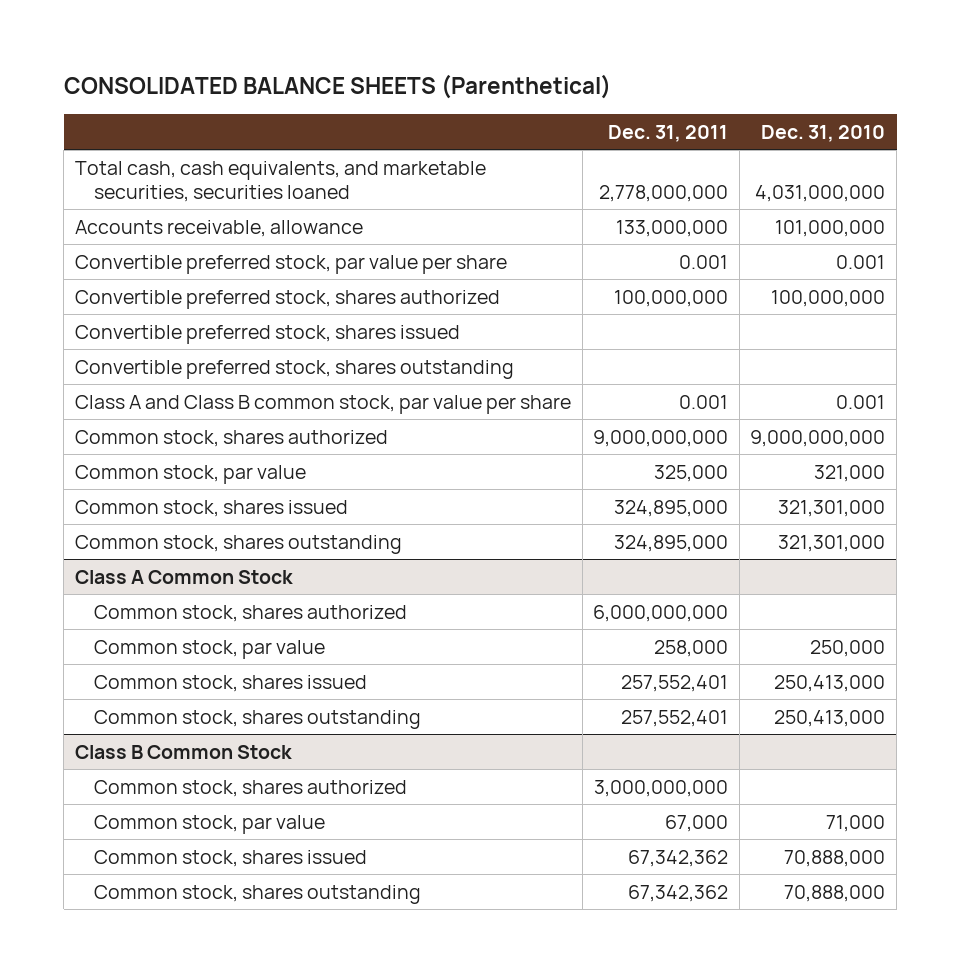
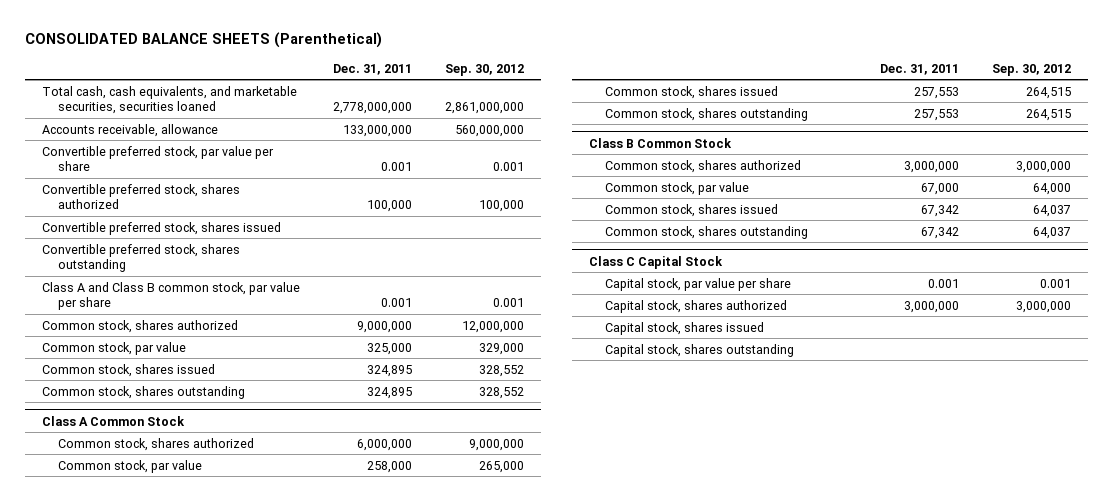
[761,124,886,142] Dec. 31, 2010 -> none
none -> [444,63,524,76] Sep. 30, 2012
[614,289,729,307] 100,000,000 -> [366,200,412,213] 100,000
[593,429,729,447] 9,000,000,000 -> [356,320,412,333] 9,000,000
[614,499,729,517] 324,895,000 -> [366,364,412,377] 324,895
[614,534,729,552] 324,895,000 -> [366,386,412,399] 324,895
[593,604,729,622] 6,000,000,000 -> [356,438,412,451] 6,000,000
[621,674,729,692] 257,552,401 -> [913,86,959,99] 257,553
[621,709,729,727] 257,552,401 -> [913,108,959,121] 257,553
[594,779,729,797] 3,000,000,000 -> [903,160,959,173] 3,000,000
[628,849,729,867] 67,342,362 -> [920,204,959,217] 67,342
[628,884,729,902] 67,342,362 -> [920,226,959,239] 67,342
none -> [588,255,723,269] Class C Capital Stock
none -> [604,277,791,291] Capital stock, par value per share
none -> [604,299,787,313] Capital stock, shares authorized
none -> [604,321,764,335] Capital stock, shares issued
none -> [604,343,794,357] Capital stock, shares outstanding

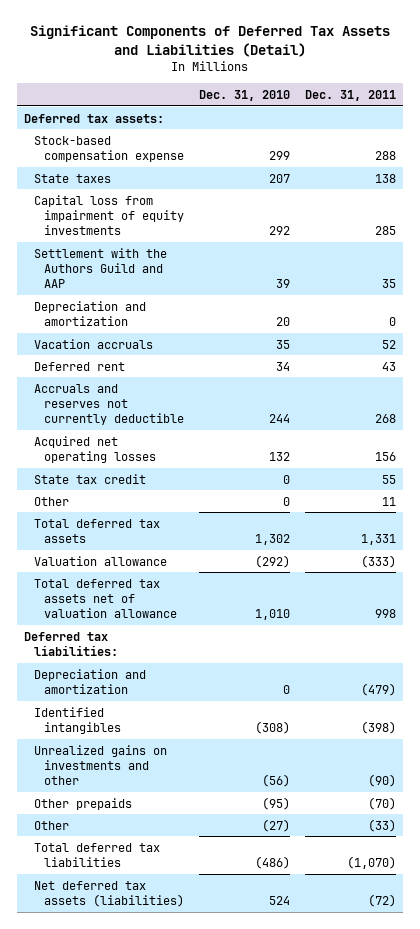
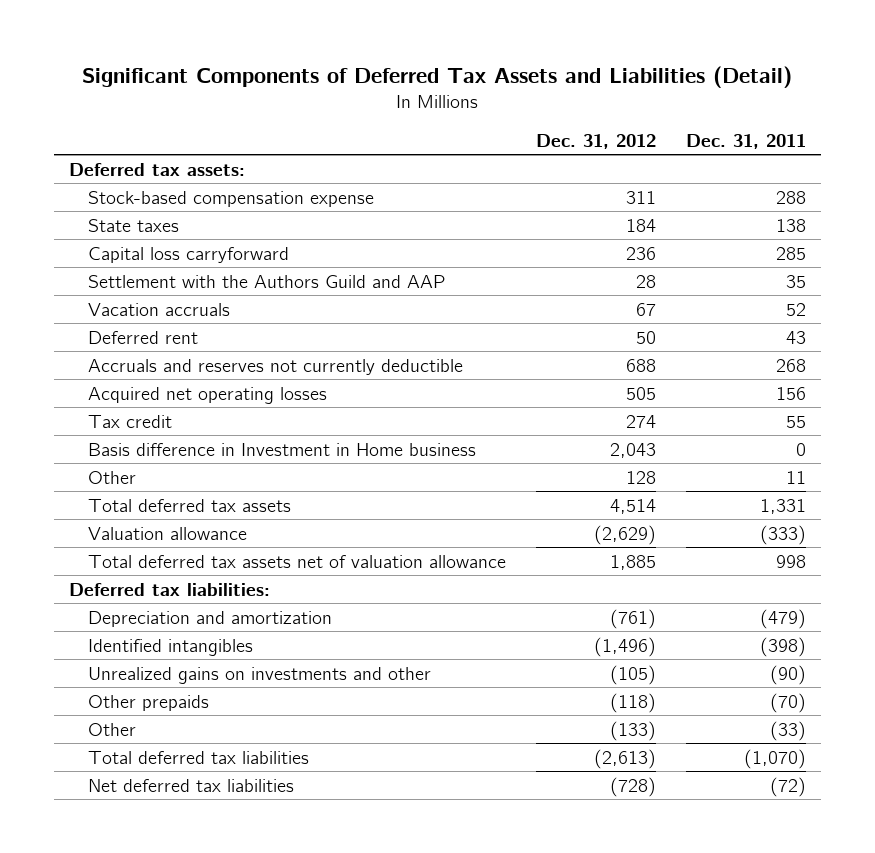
[199,90,291,102] Dec. 31, 2010 -> none
none -> [535,133,656,149] Dec. 31, 2012
[34,194,185,235] Capital loss from impairment of equity investments -> [87,246,289,263] Capital loss carryforward
[34,300,147,326] Depreciation and amortization -> none
[34,473,147,484] State tax credit -> [87,414,172,428] Tax credit
none -> [87,442,476,456] Basis difference in Investment in Home business
[34,880,185,907] Net deferred tax assets (liabilities) -> [87,778,294,792] Net deferred tax liabilities

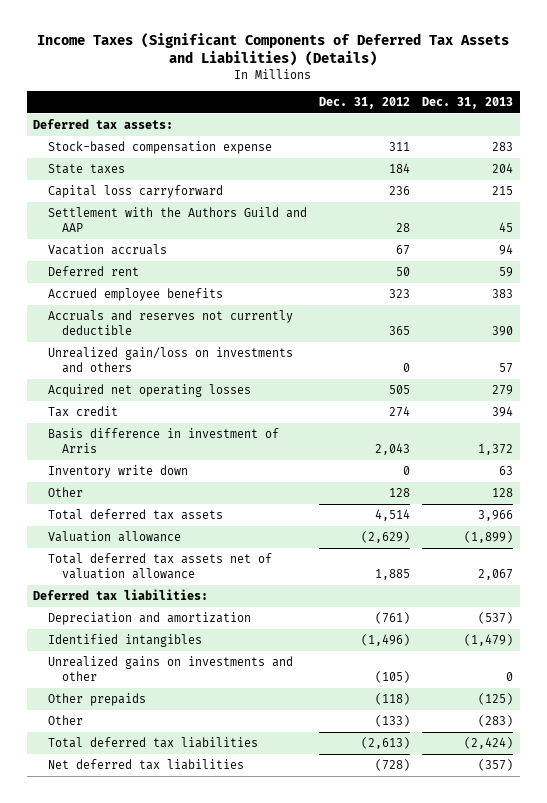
[82,65,793,88] Significant Components of Deferred Tax Assets and Liabilities (Detail) -> [37,33,510,67] Income Taxes (Significant Components of Deferred Tax Assets and Liabilities) (Details)
[686,133,807,149] Dec. 31, 2011 -> none
none -> [422,96,514,109] Dec. 31, 2013
none -> [47,288,223,302] Accrued employee benefits
[625,358,656,372] 688 -> [388,325,410,335] 365
none -> [47,347,293,373] Unrealized gain/loss on investments and others
[87,442,476,456] Basis difference in Investment in Home business -> [47,428,279,453] Basis difference in investment of Arris
none -> [47,465,188,479] Inventory write down

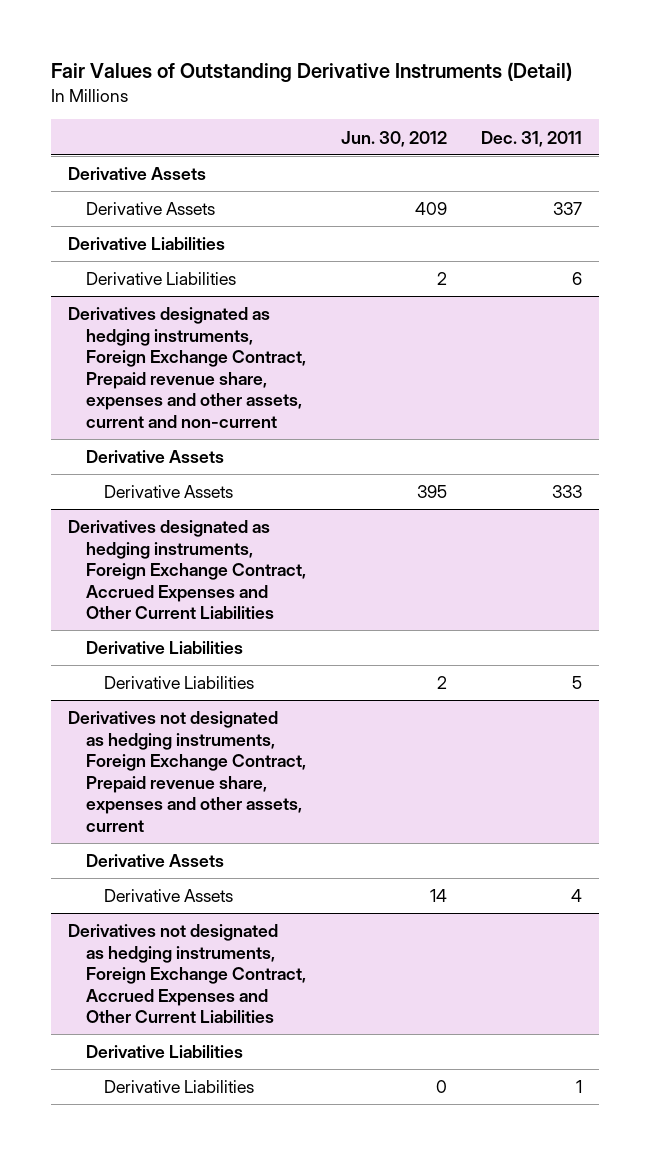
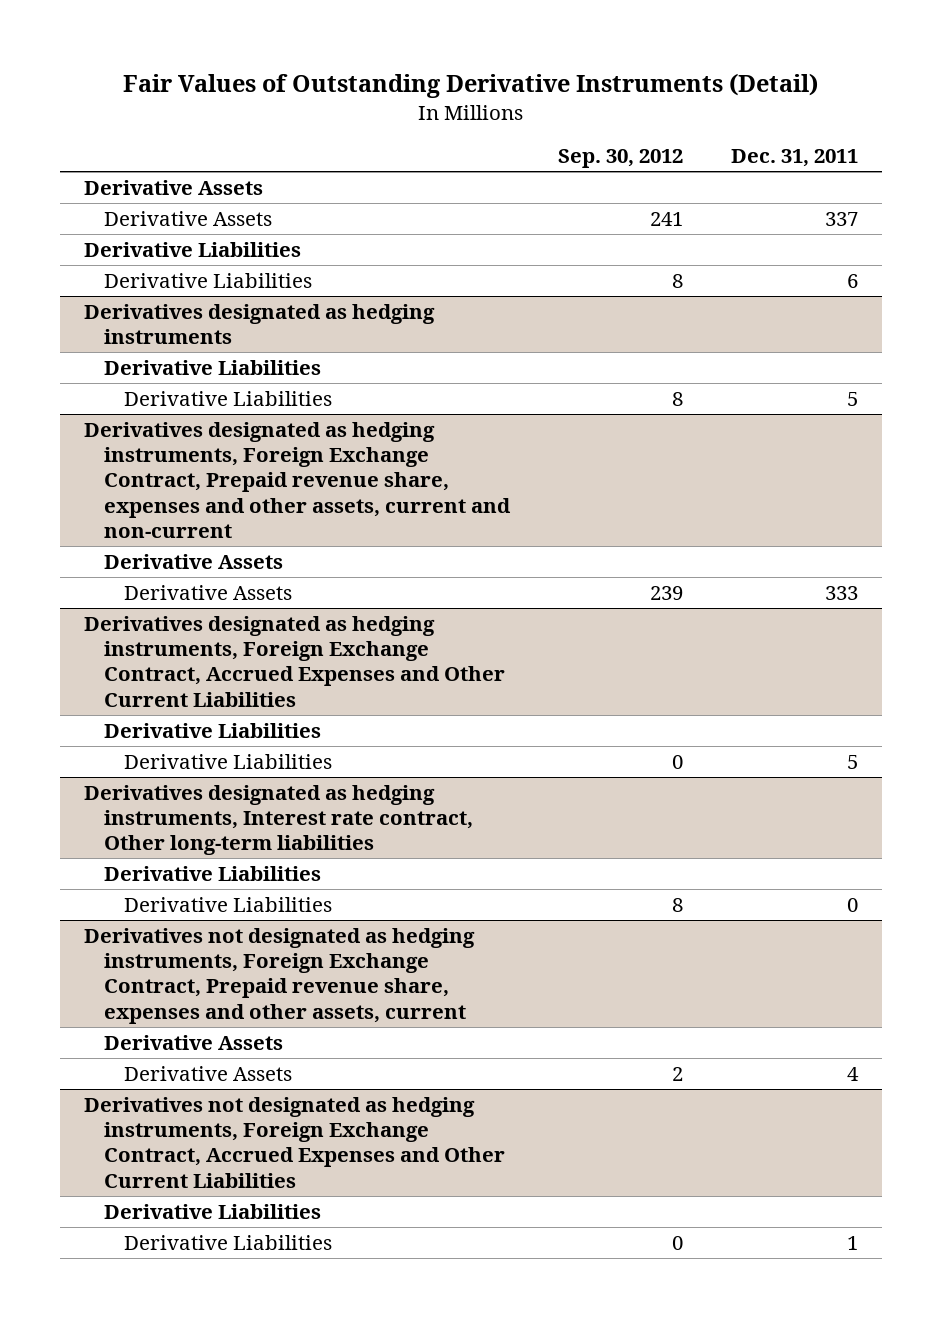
[340,130,447,147] Jun. 30, 2012 -> none
none -> [558,149,684,169] Sep. 30, 2012
none -> [84,303,436,345] Derivatives designated as hedging instruments
none -> [104,359,322,375] Derivative Liabilities
none -> [124,390,333,406] Derivative Liabilities
none -> [84,784,474,856] Derivatives designated as hedging instruments, Interest rate contract, Other long-term liabilities
none -> [104,865,322,881] Derivative Liabilities
none -> [124,896,333,912] Derivative Liabilities

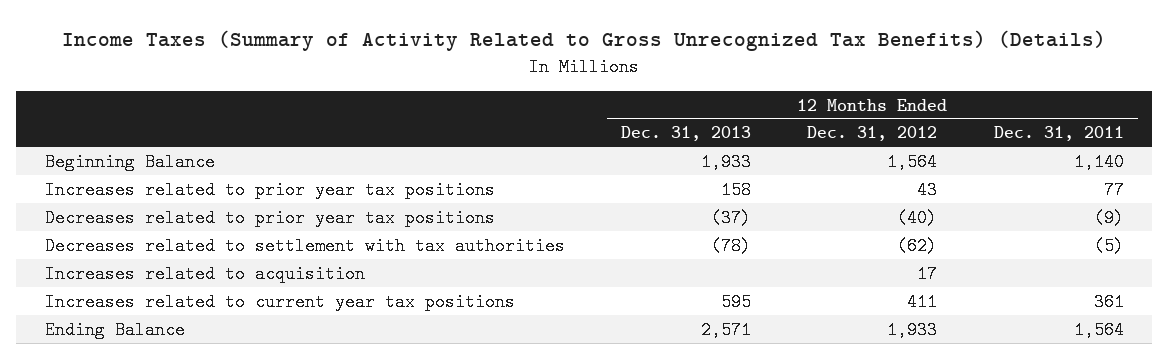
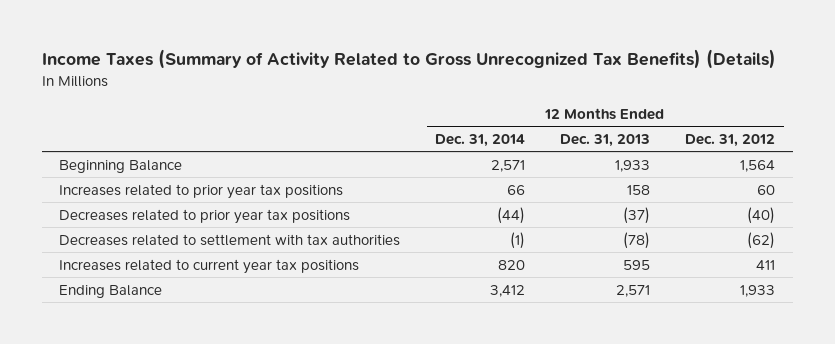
[993,126,1124,142] Dec. 31, 2011 -> none
none -> [435,133,526,147] Dec. 31, 2014
[917,180,938,199] 43 -> [757,184,776,195] 60
[44,264,365,283] Increases related to acquisition -> none

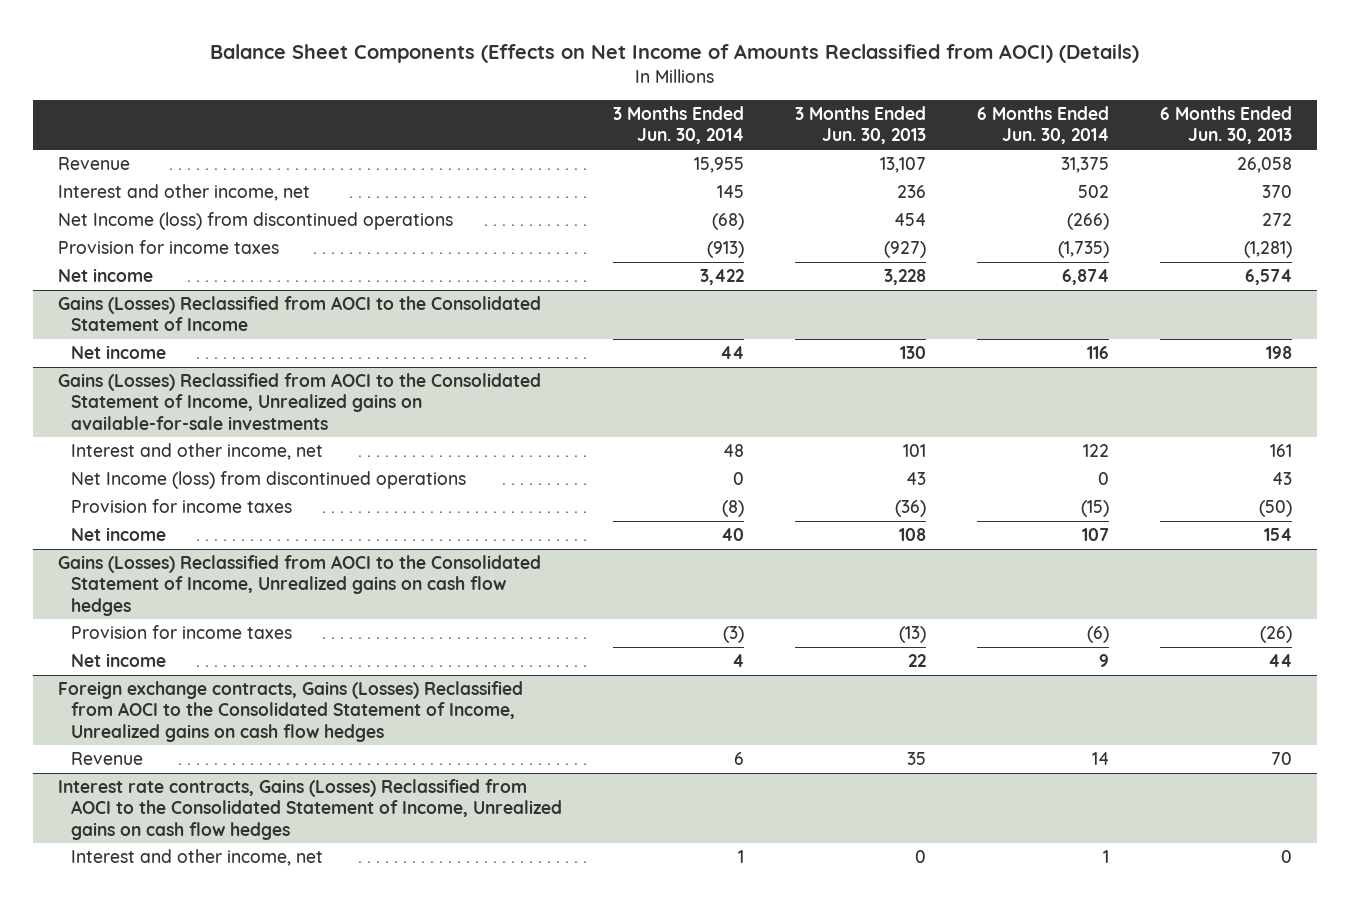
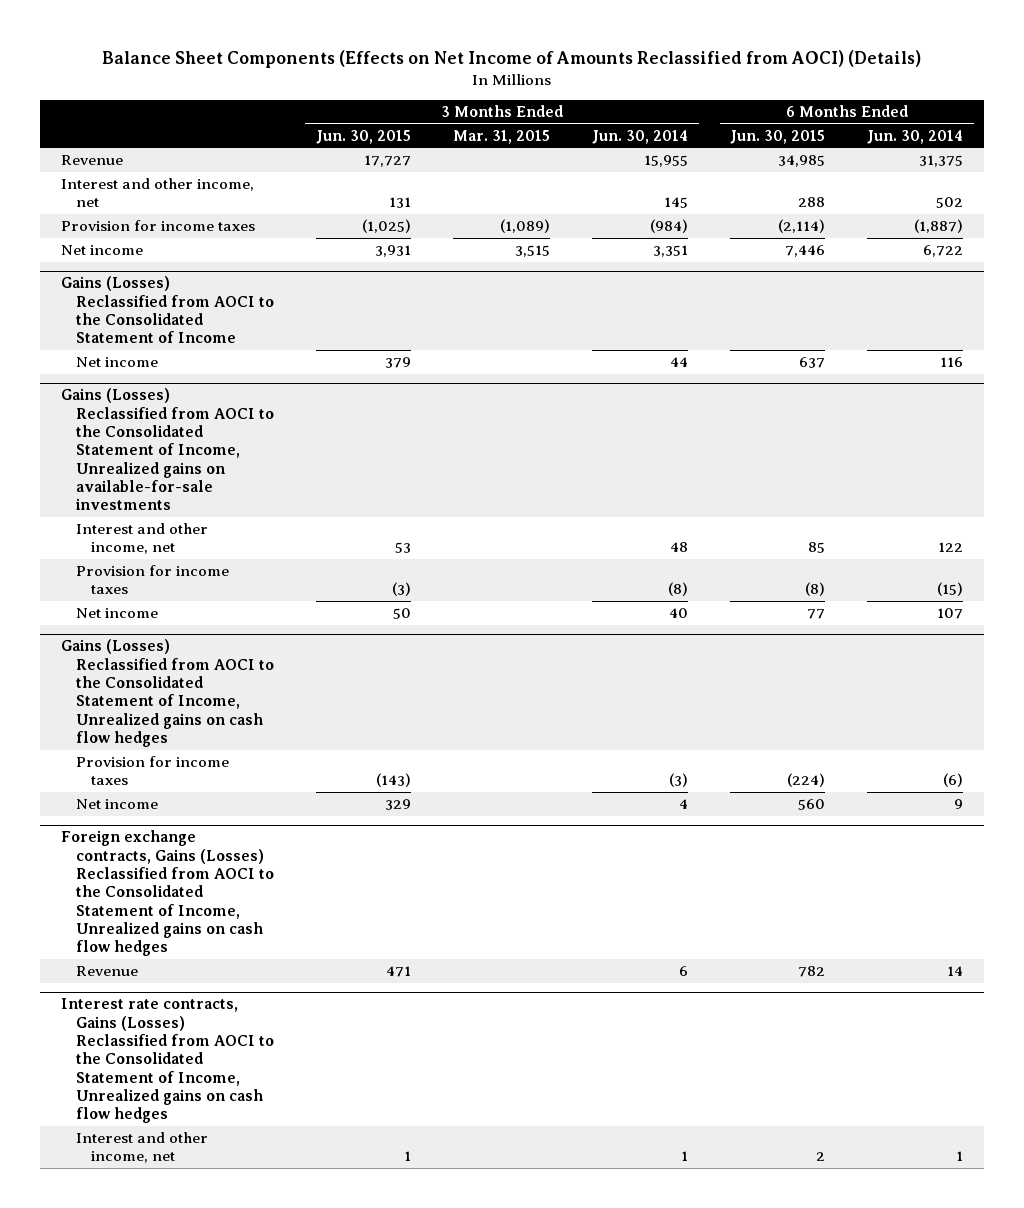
[794,106,926,145] 3 Months Ended Jun. 30, 2013 -> none
[1159,106,1292,145] 6 Months Ended Jun. 30, 2013 -> none
none -> [315,129,411,144] Jun. 30, 2015
none -> [453,129,551,144] Mar. 31, 2015
none -> [730,129,826,144] Jun. 30, 2015
[58,211,454,230] Net Income (loss) from discontinued operations -> none
[706,240,744,258] (913) -> [650,219,689,234] (984)
[1057,240,1109,258] (1,735) -> [914,219,964,234] (1,887)
[699,268,744,285] 3,422 -> [653,245,689,258] 3,351
[1061,268,1109,285] 6,874 -> [923,245,964,258] 6,722
[70,470,466,489] Net Income (loss) from discontinued operations -> none

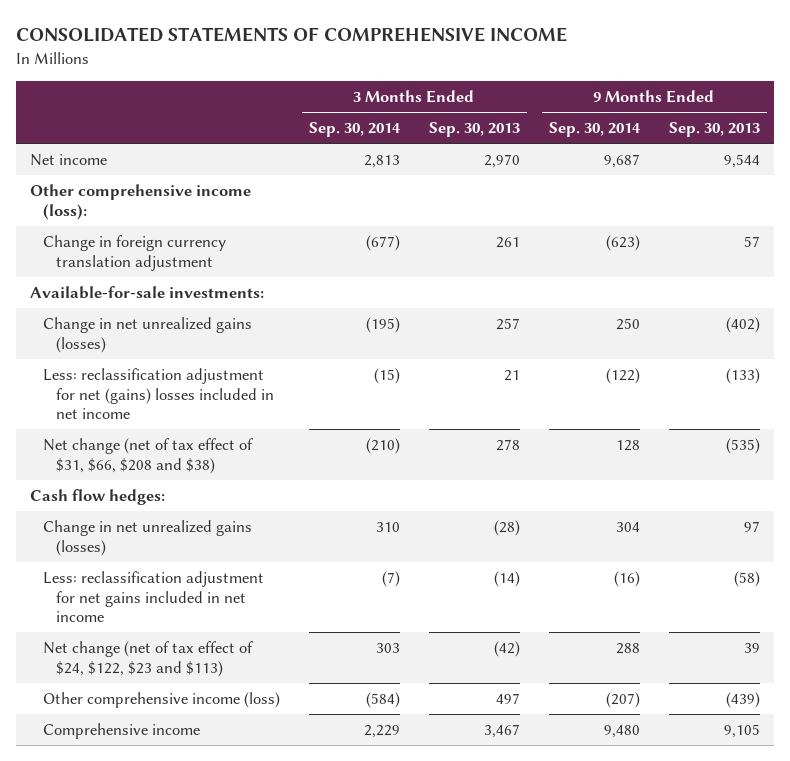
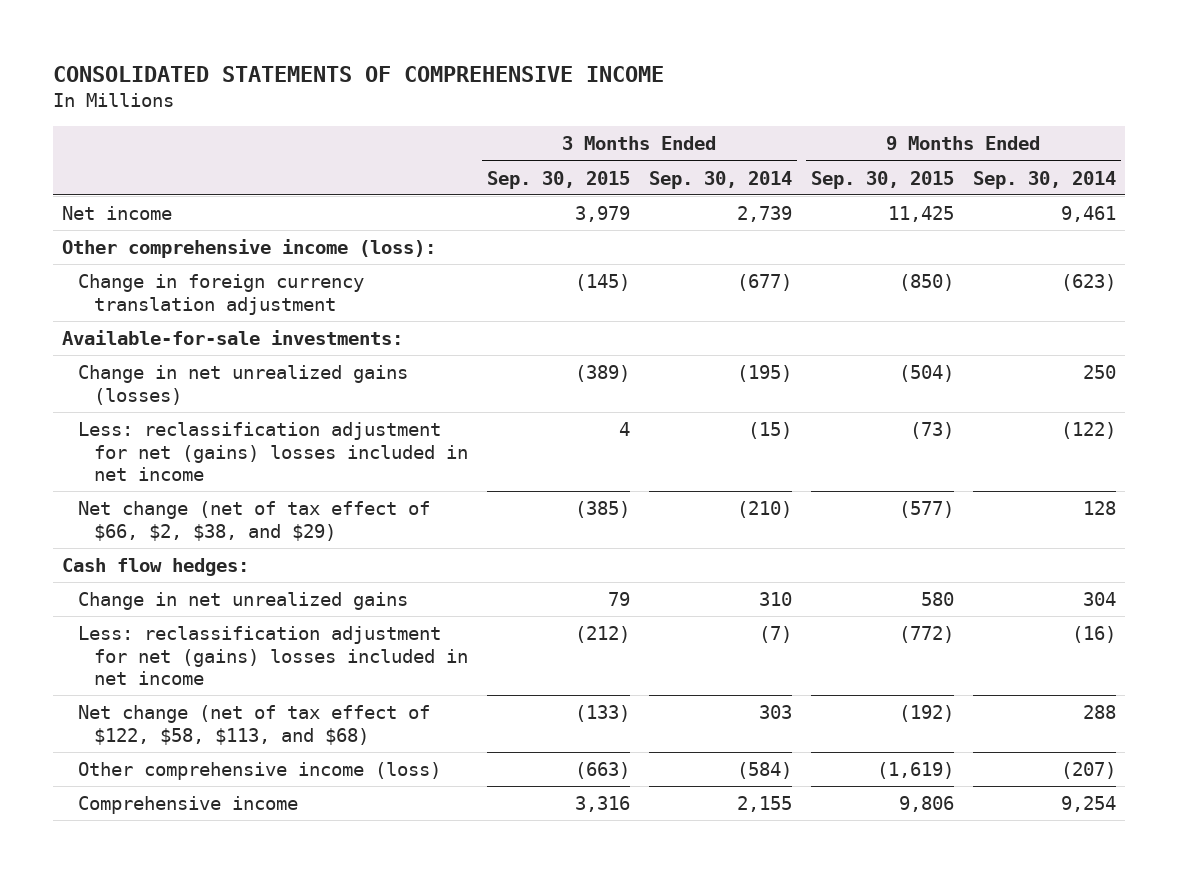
[428,122,520,138] Sep. 30, 2013 -> none
[668,122,760,138] Sep. 30, 2013 -> none
none -> [486,170,630,189] Sep. 30, 2015
none -> [810,170,954,189] Sep. 30, 2015
[363,155,400,169] 2,813 -> [736,206,792,223] 2,739
[603,154,640,169] 9,687 -> [1060,206,1116,223] 9,461
[43,438,254,474] Net change (net of tax effect of $31, $66, $208 and $38) -> [77,501,430,541] Net change (net of tax effect of $66, $2, $38, and $29)
[43,520,253,556] Change in net unrealized gains (losses) -> [77,592,408,611] Change in net unrealized gains
[43,571,265,622] Less: reclassification adjustment for net gains included in net income -> [77,626,468,685] Less: reclassification adjustment for net (gains) losses included in net income
[43,641,254,677] Net change (net of tax effect of $24, $122, $23 and $113) -> [77,705,430,745] Net change (net of tax effect of $122, $58, $113, and $68)
[363,725,400,739] 2,229 -> [736,796,792,813] 2,155
[603,725,640,739] 9,480 -> [1060,796,1116,813] 9,254

